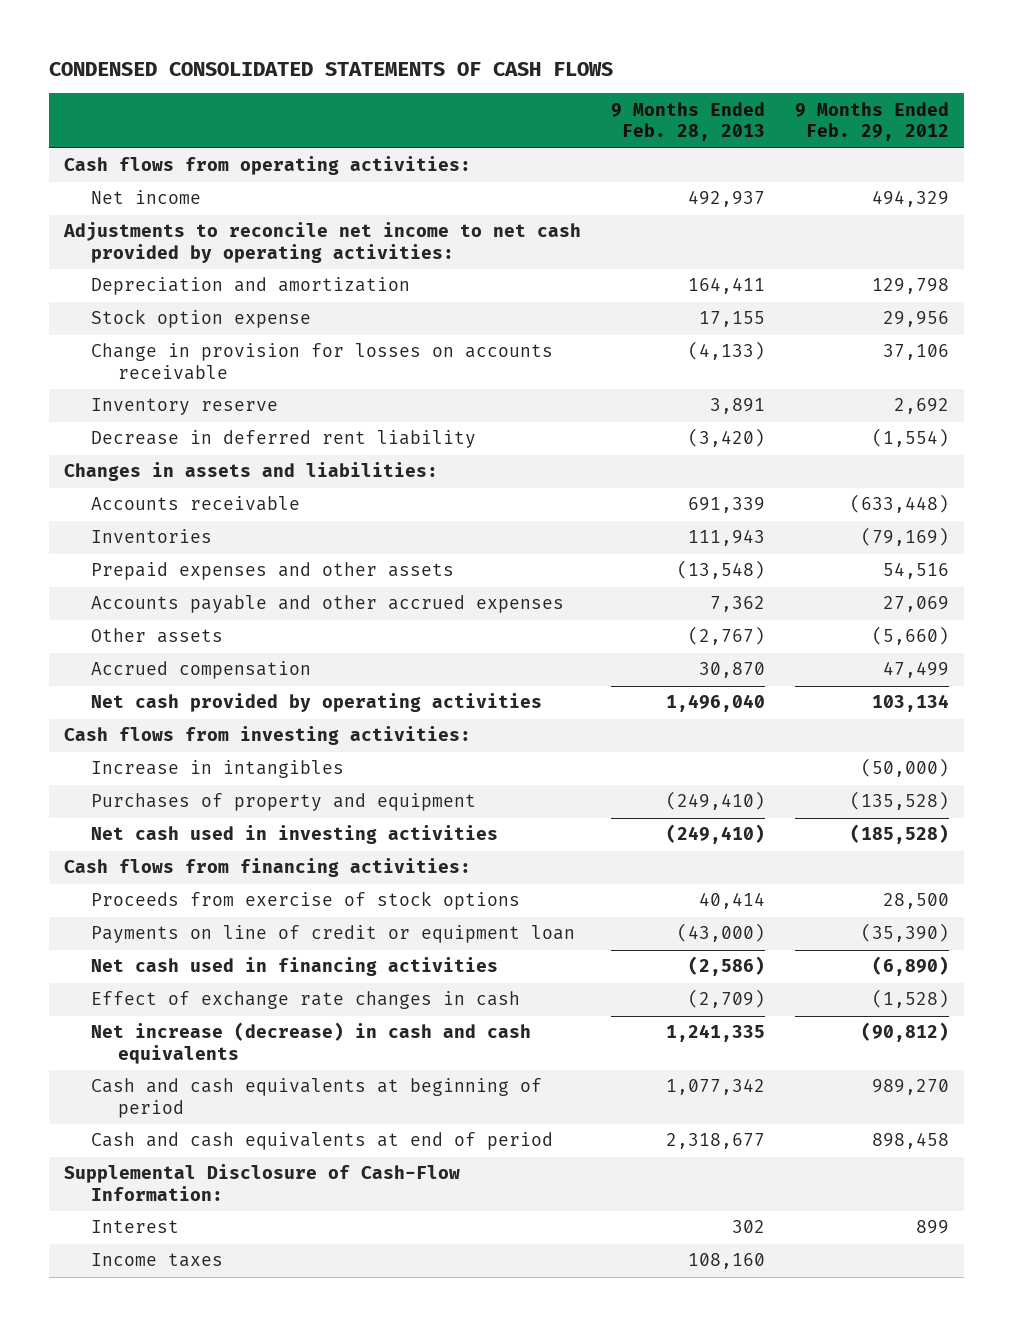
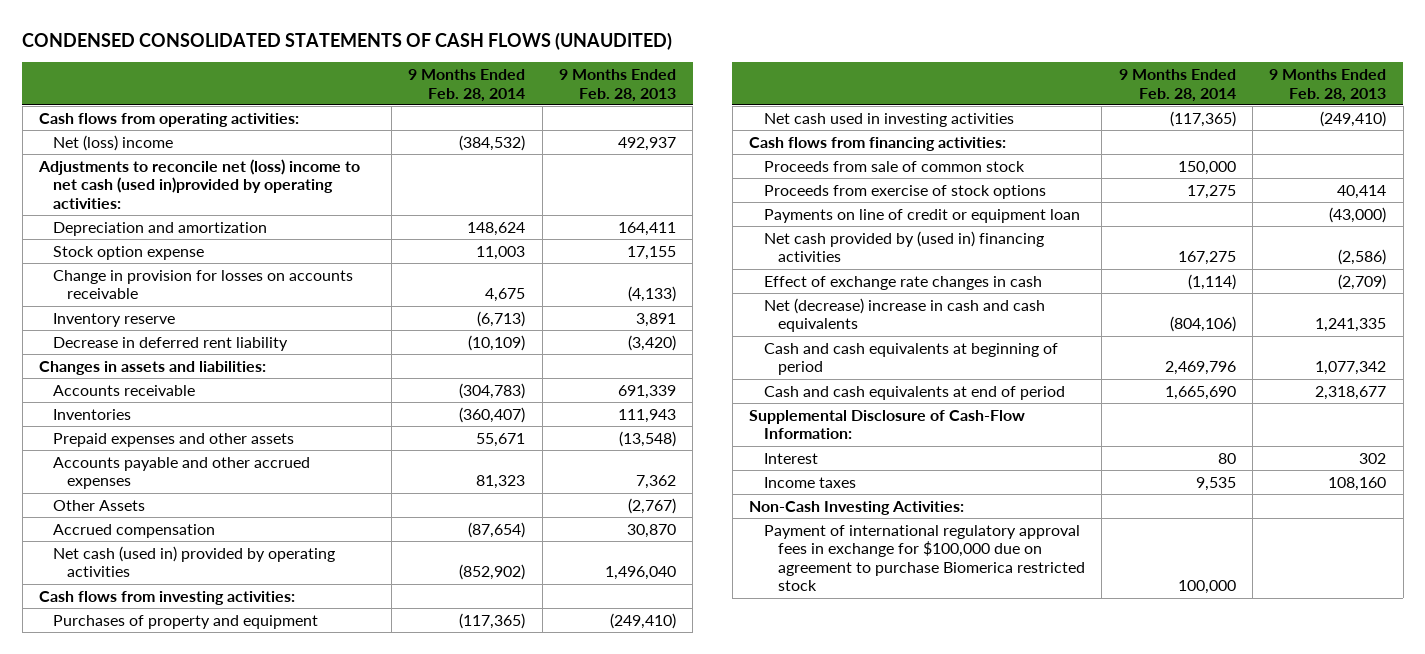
[49,61,614,76] CONDENSED CONSOLIDATED STATEMENTS OF CASH FLOWS -> [22,31,673,50] CONDENSED CONSOLIDATED STATEMENTS OF CASH FLOWS (UNAUDITED)
[795,101,950,142] 9 Months Ended Feb. 29, 2012 -> none
none -> [408,69,526,102] 9 Months Ended Feb. 28, 2014
[91,190,202,205] Net income -> [53,134,174,151] Net (loss) income
[63,222,582,264] Adjustments to reconcile net income to net cash provided by operating activities: -> [38,158,361,209] Adjustments to reconcile net (loss) income to net cash (used in)provided by operating activities:
[91,628,224,644] Other assets -> [53,499,146,511] Other Assets
[91,693,543,713] Net cash provided by operating activities -> [53,545,336,578] Net cash (used in) provided by operating activities
[91,760,345,779] Increase in intangibles -> none
none -> [763,160,1025,172] Proceeds from sale of common stock
[91,957,499,977] Net cash used in financing activities -> [763,230,1044,263] Net cash provided by (used in) financing activities
[91,1022,532,1065] Net increase (decrease) in cash and cash equivalents -> [763,297,1045,333] Net (decrease) increase in cash and cash equivalents
none -> [749,500,965,515] Non-Cash Investing Activities:
none -> [763,524,1085,592] Payment of international regulatory approval fees in exchange for $100,000 due on agreement to purchase Biomerica restricted stock

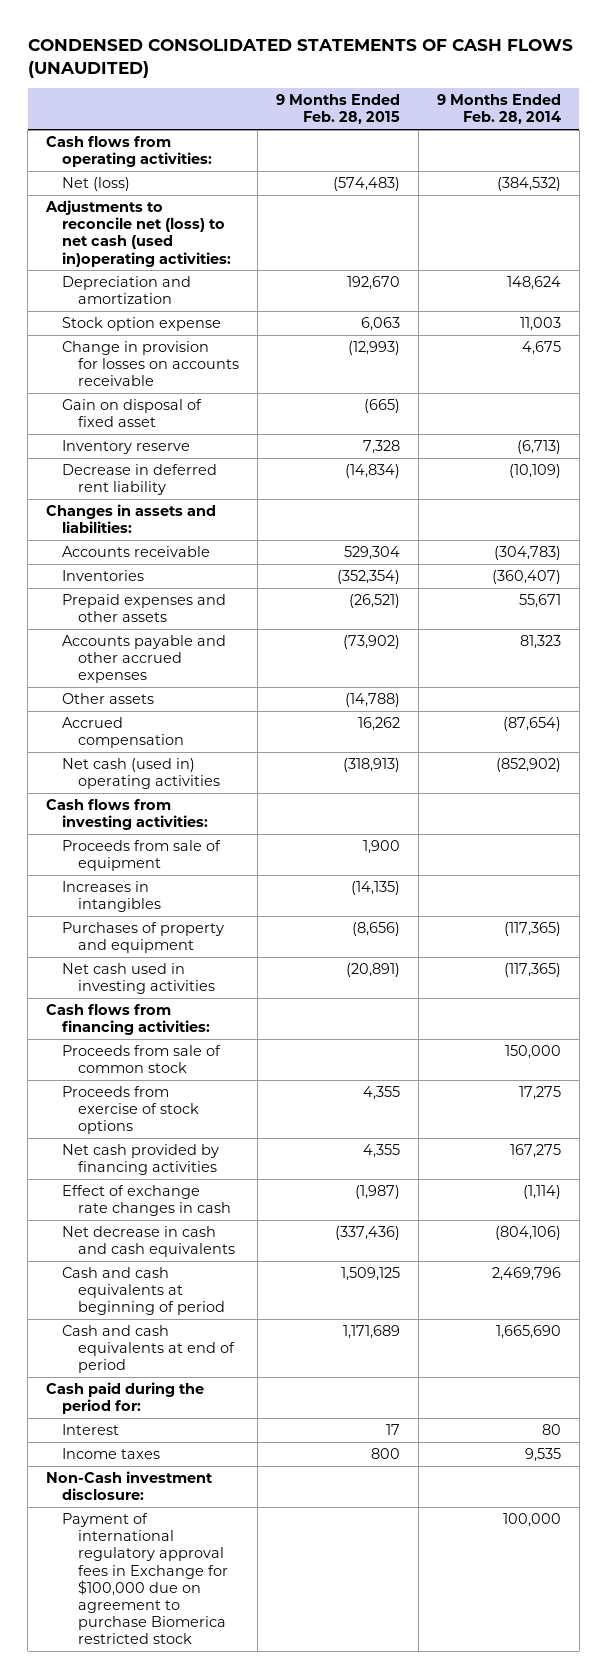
[559,69,677,102] 9 Months Ended Feb. 28, 2013 -> none
none -> [275,94,400,125] 9 Months Ended Feb. 28, 2015
[53,134,174,151] Net (loss) income -> [62,176,131,191] Net (loss)
[38,158,361,209] Adjustments to reconcile net (loss) income to net cash (used in)provided by operating activities: -> [45,199,232,267] Adjustments to reconcile net (loss) to net cash (used in)operating activities:
none -> [62,398,203,428] Gain on disposal of fixed asset
[53,499,146,511] Other Assets -> [62,692,155,704] Other assets
[53,545,336,578] Net cash (used in) provided by operating activities -> [62,757,221,790] Net cash (used in) operating activities
none -> [62,839,222,872] Proceeds from sale of equipment
none -> [62,880,162,913] Increases in intangibles
[763,208,1080,223] Payments on line of credit or equipment loan -> none
[763,230,1044,263] Net cash provided by (used in) financing activities -> [62,1143,220,1176] Net cash provided by financing activities
[763,297,1045,333] Net (decrease) increase in cash and cash equivalents -> [62,1225,236,1258] Net decrease in cash and cash equivalents
[749,409,1026,440] Supplemental Disclosure of Cash-Flow Information: -> none
none -> [46,1381,205,1415] Cash paid during the period for:
[749,500,965,515] Non-Cash Investing Activities: -> none
none -> [46,1470,214,1501] Non-Cash investment disclosure:
[763,524,1085,592] Payment of international regulatory approval fees in exchange for $100,000 due on agreement to purchase Biomerica restricted stock -> [62,1512,229,1645] Payment of international regulatory approval fees in Exchange for $100,000 due on agreement to purchase Biomerica restricted stock

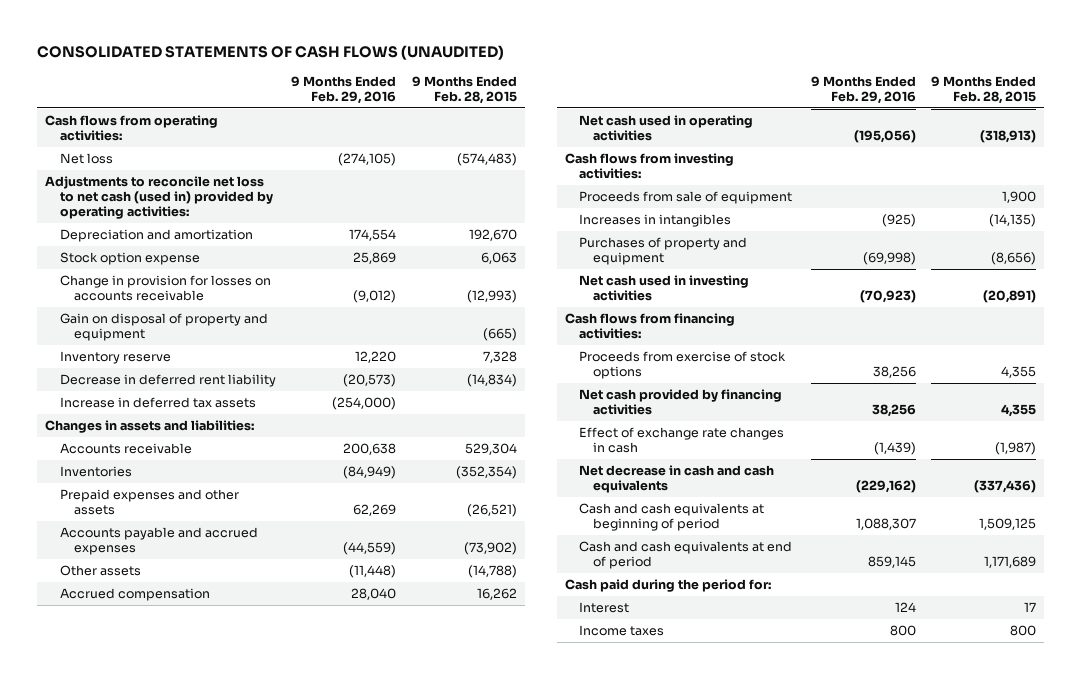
[27,38,573,78] CONDENSED CONSOLIDATED STATEMENTS OF CASH FLOWS (UNAUDITED) -> [37,44,505,60] CONSOLIDATED STATEMENTS OF CASH FLOWS (UNAUDITED)
[436,94,561,125] 9 Months Ended Feb. 28, 2014 -> none
none -> [291,75,397,104] 9 Months Ended Feb. 29, 2016
[62,176,131,191] Net (loss) -> [59,153,113,165] Net loss
[45,199,232,267] Adjustments to reconcile net (loss) to net cash (used in)operating activities: -> [45,176,273,219] Adjustments to reconcile net loss to net cash (used in) provided by operating activities:
[62,398,203,428] Gain on disposal of fixed asset -> [59,313,268,342] Gain on disposal of property and equipment
none -> [59,397,256,409] Increase in deferred tax assets
[62,634,227,684] Accounts payable and other accrued expenses -> [59,527,258,556] Accounts payable and accrued expenses
[62,757,221,790] Net cash (used in) operating activities -> [579,115,754,142] Net cash used in operating activities
[62,1044,222,1074] Proceeds from sale of common stock -> none
[46,1470,214,1501] Non-Cash investment disclosure: -> none
[62,1512,229,1645] Payment of international regulatory approval fees in Exchange for $100,000 due on agreement to purchase Biomerica restricted stock -> none

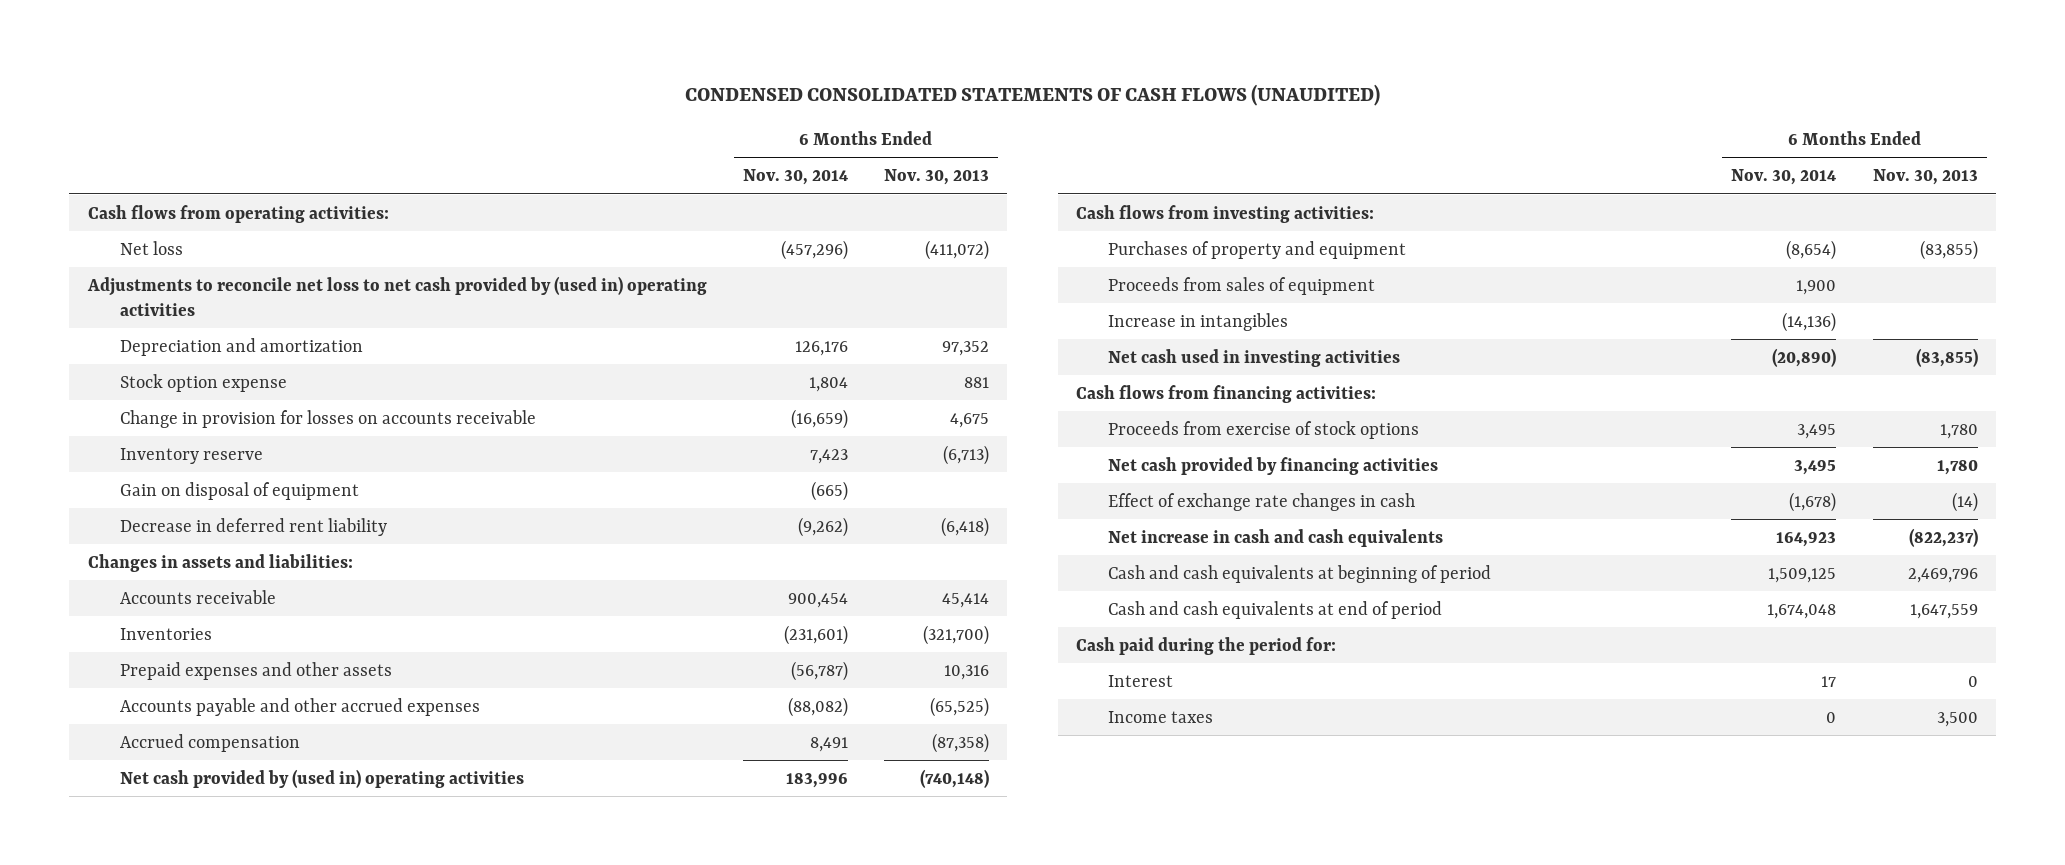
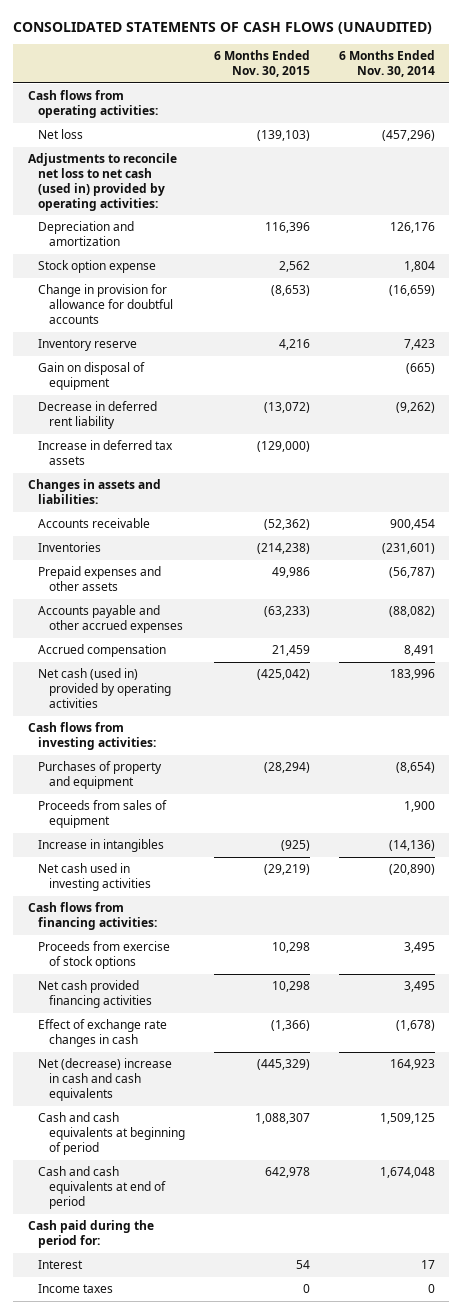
[684,83,1380,106] CONDENSED CONSOLIDATED STATEMENTS OF CASH FLOWS (UNAUDITED) -> [13,21,433,34] CONSOLIDATED STATEMENTS OF CASH FLOWS (UNAUDITED)
[884,169,990,186] Nov. 30, 2013 -> none
none -> [213,50,310,78] 6 Months Ended Nov. 30, 2015
[86,275,707,316] Adjustments to reconcile net loss to net cash provided by (used in) operating activities -> [27,153,177,211] Adjustments to reconcile net loss to net cash (used in) provided by operating activities:
[119,409,536,428] Change in provision for losses on accounts receivable -> [38,284,173,324] Change in provision for allowance for doubtful accounts
none -> [38,440,174,466] Increase in deferred tax assets
[119,768,524,788] Net cash provided by (used in) operating activities -> [38,668,171,708] Net cash (used in) provided by operating activities
[1108,456,1439,475] Net cash provided by financing activities -> [38,980,152,1009] Net cash provided financing activities
[1108,528,1444,547] Net increase in cash and cash equivalents -> [38,1058,173,1101] Net (decrease) increase in cash and cash equivalents

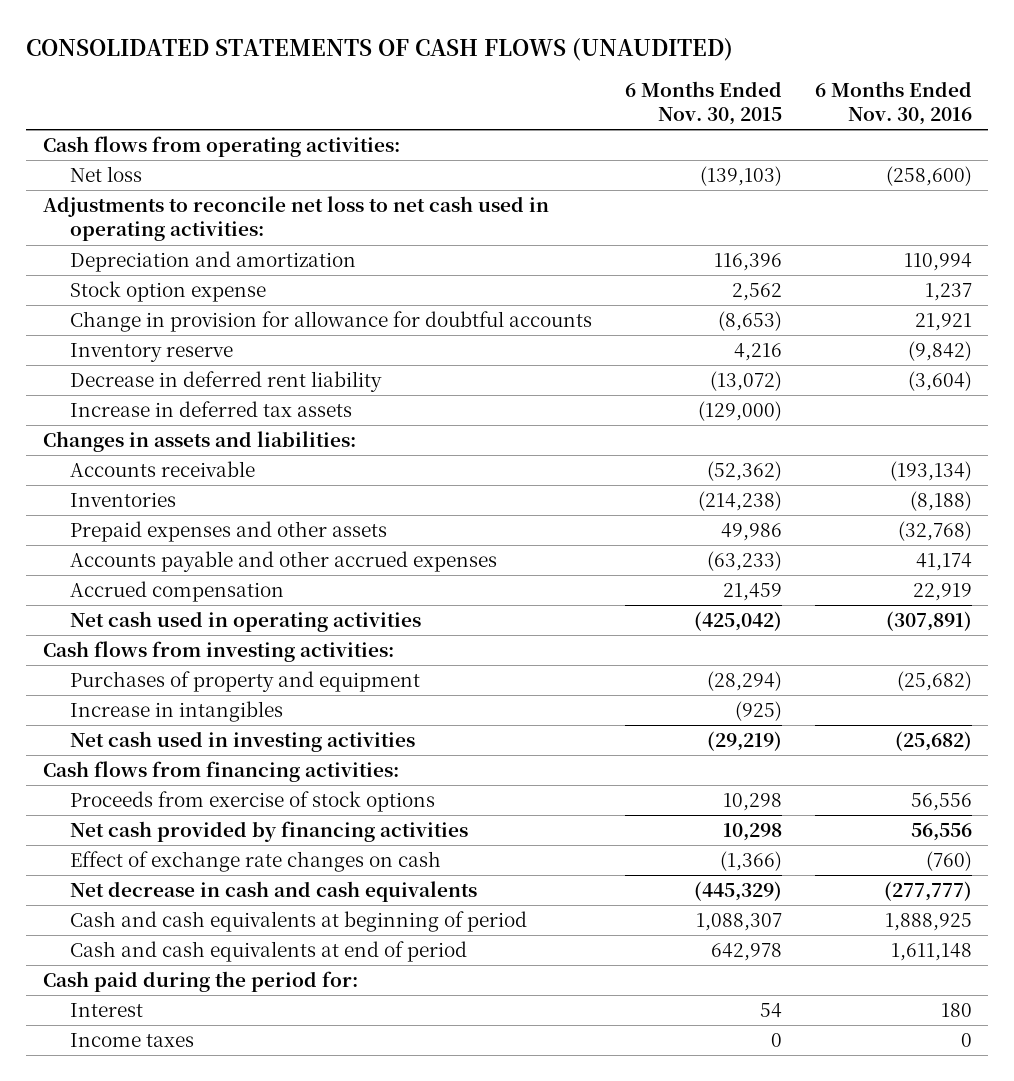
[338,50,435,78] 6 Months Ended Nov. 30, 2014 -> none
none -> [814,80,972,126] 6 Months Ended Nov. 30, 2016
[27,153,177,211] Adjustments to reconcile net loss to net cash (used in) provided by operating activities: -> [42,195,549,242] Adjustments to reconcile net loss to net cash used in operating activities:
[38,362,146,391] Gain on disposal of equipment -> none
[38,668,171,708] Net cash (used in) provided by operating activities -> [70,610,422,632] Net cash used in operating activities
[38,800,168,829] Proceeds from sales of equipment -> none
[38,980,152,1009] Net cash provided financing activities -> [70,820,469,842] Net cash provided by financing activities
[38,1019,168,1048] Effect of exchange rate changes in cash -> [70,850,442,872] Effect of exchange rate changes on cash
[38,1058,173,1101] Net (decrease) increase in cash and cash equivalents -> [70,880,478,902] Net decrease in cash and cash equivalents

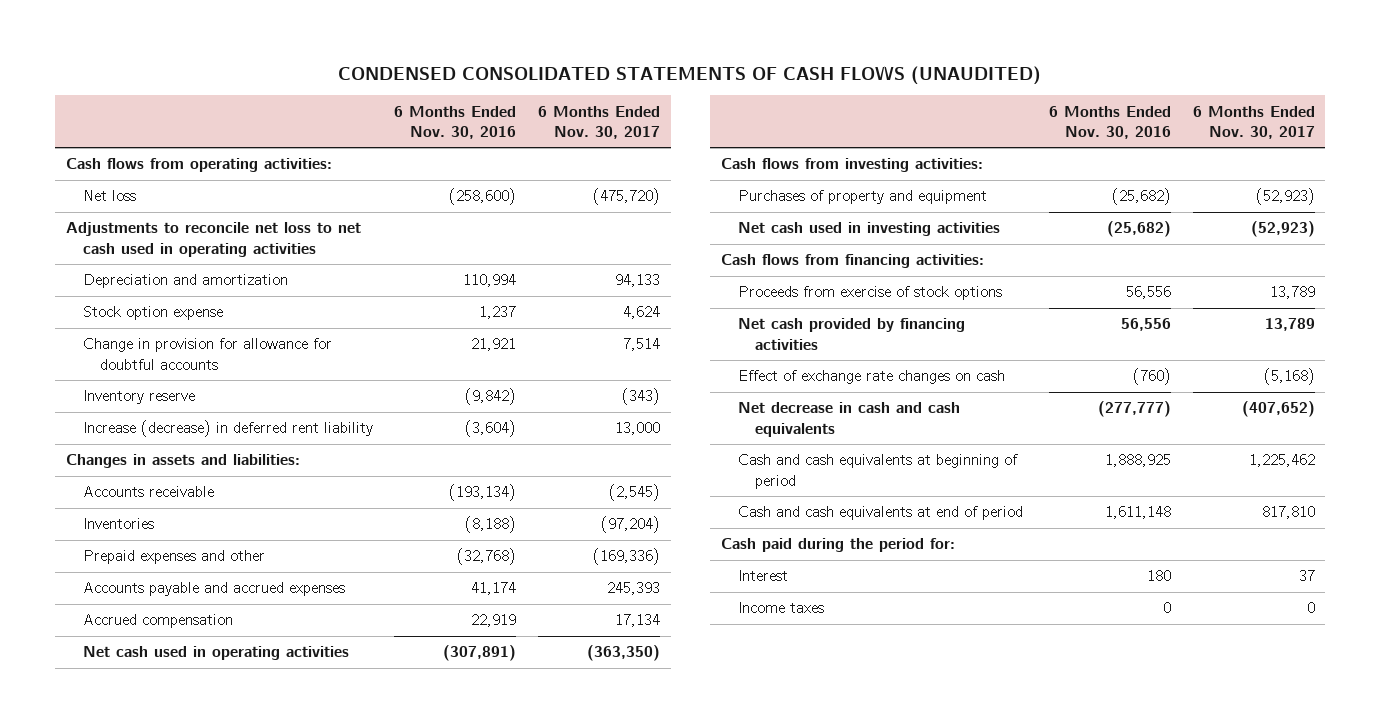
[26,37,734,61] CONSOLIDATED STATEMENTS OF CASH FLOWS (UNAUDITED) -> [338,64,1042,85] CONDENSED CONSOLIDATED STATEMENTS OF CASH FLOWS (UNAUDITED)
[625,80,783,126] 6 Months Ended Nov. 30, 2015 -> none
none -> [537,105,660,140] 6 Months Ended Nov. 30, 2017
[42,195,549,242] Adjustments to reconcile net loss to net cash used in operating activities: -> [65,222,361,257] Adjustments to reconcile net loss to net cash used in operating activities
[70,400,353,417] Increase in deferred tax assets -> none
[70,370,383,392] Decrease in deferred rent liability -> [82,420,373,438] Increase (decrease) in deferred rent liability
[70,520,388,542] Prepaid expenses and other assets -> [82,550,265,565] Prepaid expenses and other
[70,550,498,572] Accounts payable and other accrued expenses -> [82,582,345,597] Accounts payable and accrued expenses
[70,700,284,722] Increase in intangibles -> none

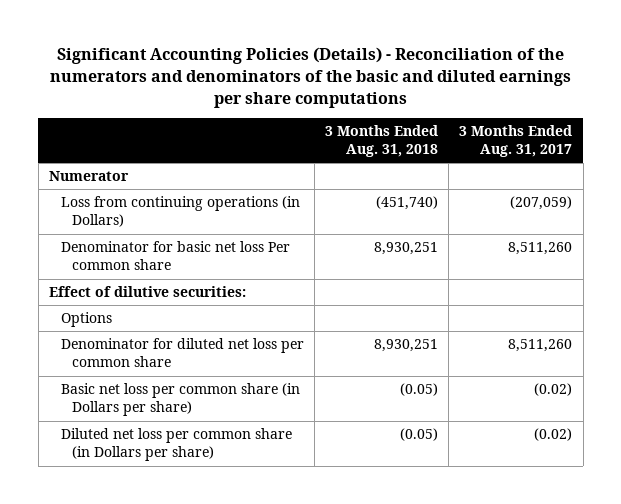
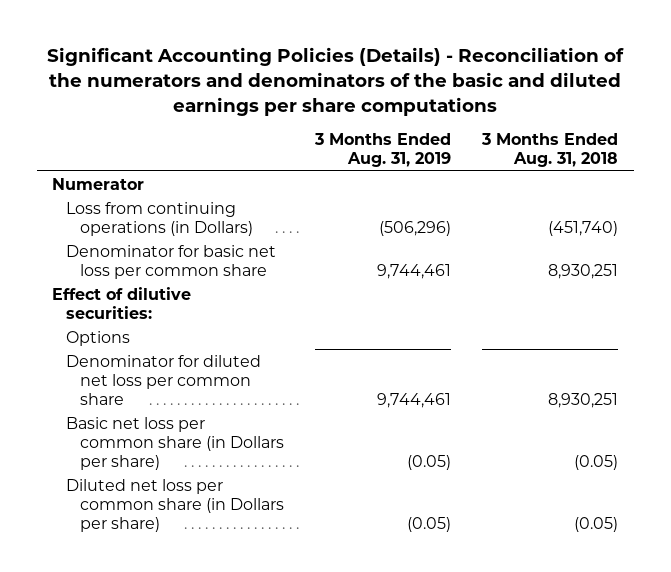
[459,124,573,157] 3 Months Ended Aug. 31, 2017 -> none
none -> [314,133,452,168] 3 Months Ended Aug. 31, 2019
[60,241,290,271] Denominator for basic net loss Per common share -> [66,244,277,279] Denominator for basic net loss per common share

